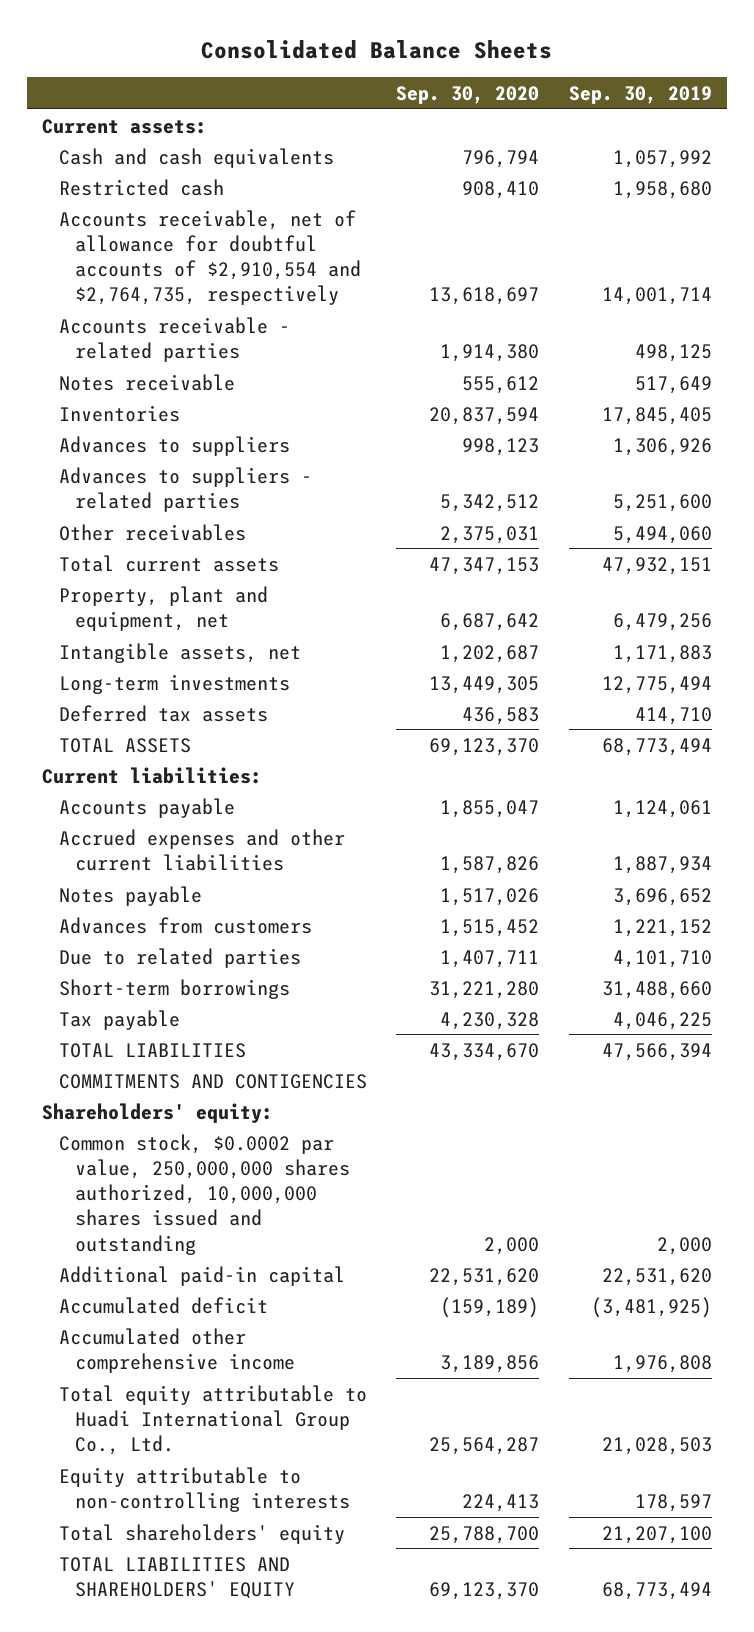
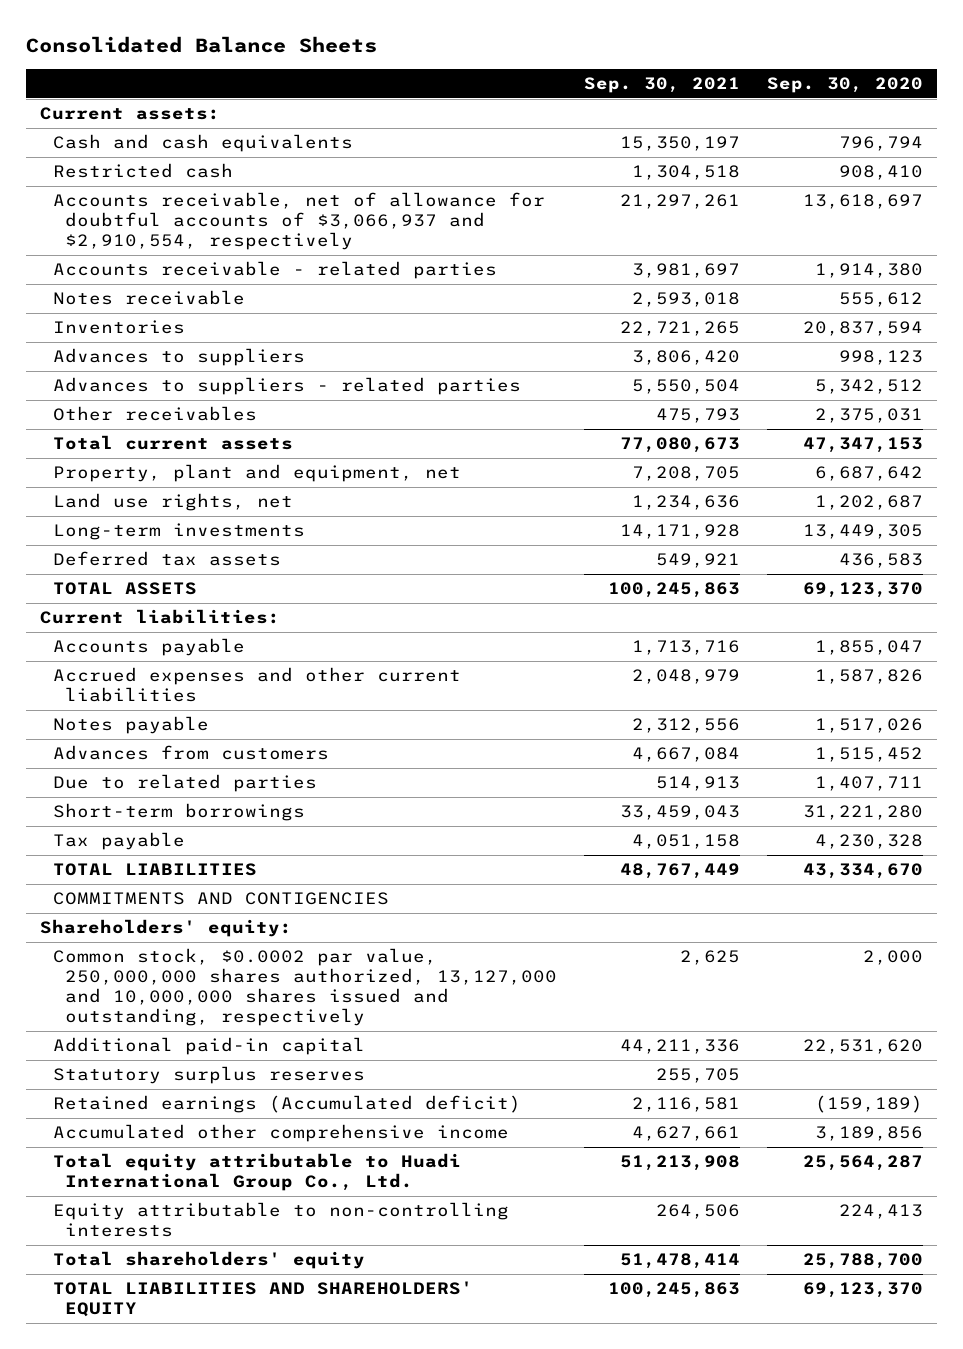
[569,85,713,104] Sep. 30, 2019 -> none
none -> [584,77,741,94] Sep. 30, 2021
[58,209,362,306] Accounts receivable, net of allowance for doubtful accounts of $2,910,554 and $2,764,735, respectively -> [52,192,545,251] Accounts receivable, net of allowance for doubtful accounts of $3,066,937 and $2,910,554, respectively
[58,642,301,663] Intangible assets, net -> [52,493,293,512] Land use rights, net
[58,1133,351,1255] Common stock, $0.0002 par value, 250,000,000 shares authorized, 10,000,000 shares issued and outstanding -> [52,948,558,1026] Common stock, $0.0002 par value, 250,000,000 shares authorized, 13,127,000 and 10,000,000 shares issued and outstanding, respectively
none -> [52,1066,365,1085] Statutory surplus reserves
[58,1296,268,1314] Accumulated deficit -> [52,1095,521,1114] Retained earnings (Accumulated deficit)

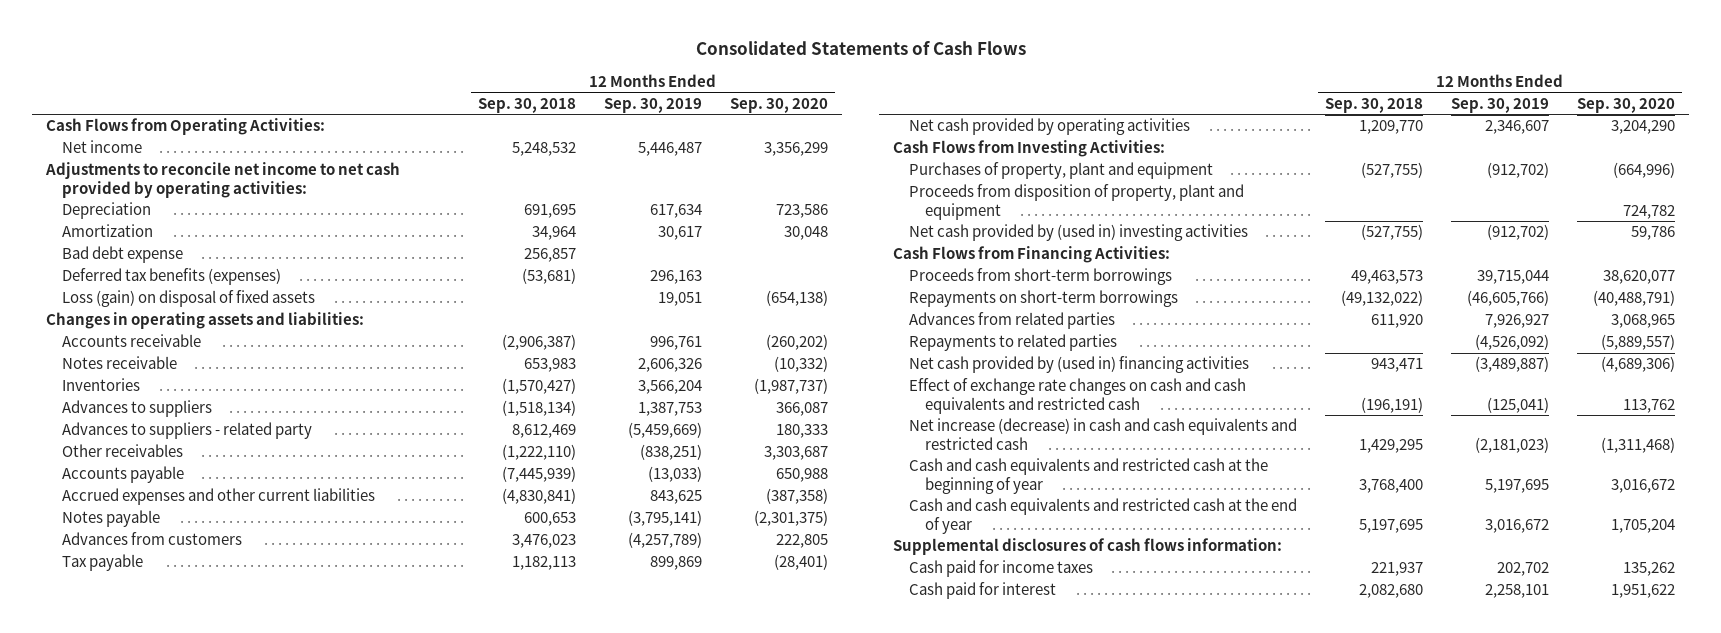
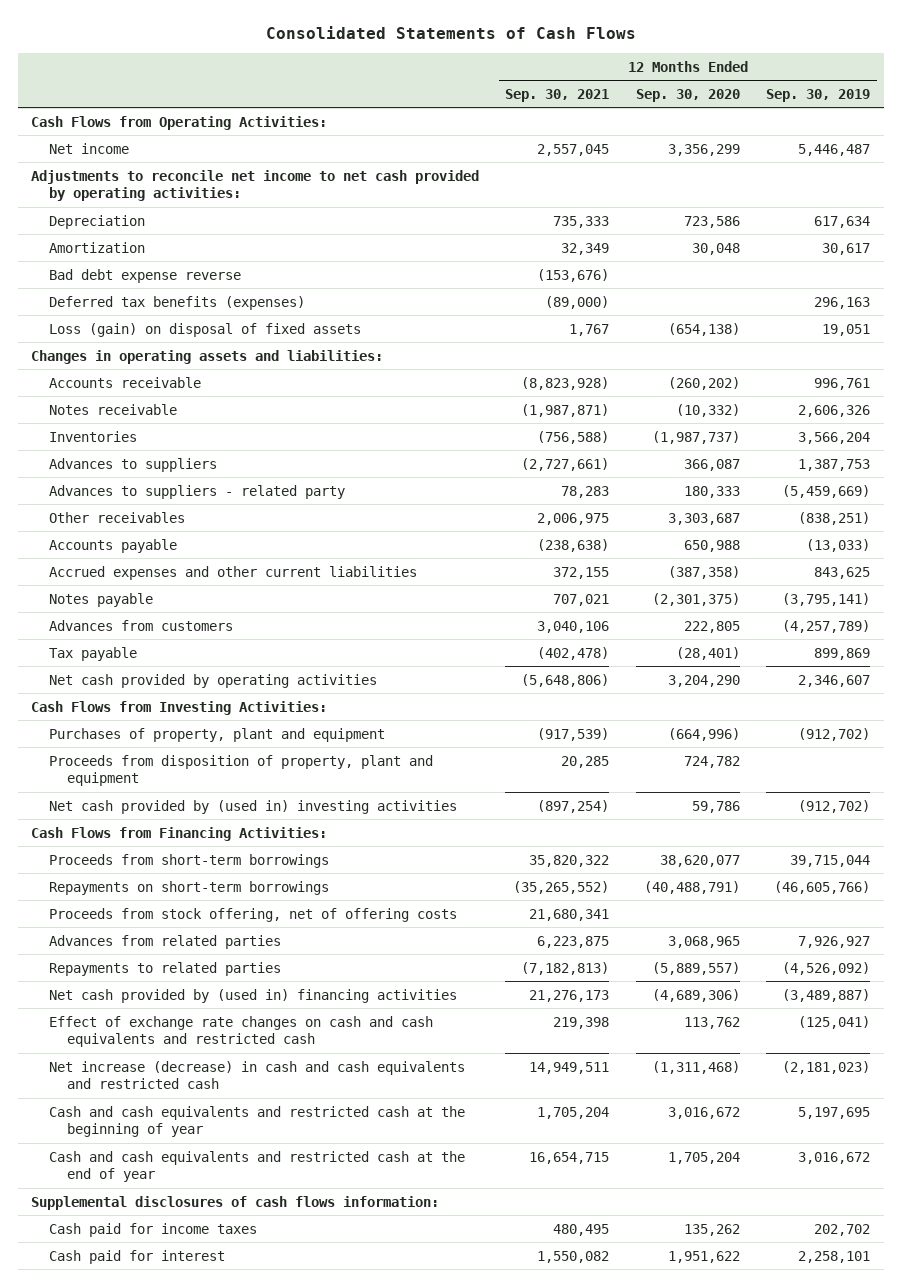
[477,97,576,113] Sep. 30, 2018 -> none
none -> [505,88,610,102] Sep. 30, 2021
[61,246,183,264] Bad debt expense -> [49,268,242,283] Bad debt expense reverse
none -> [49,907,458,922] Proceeds from stock offering, net of offering costs

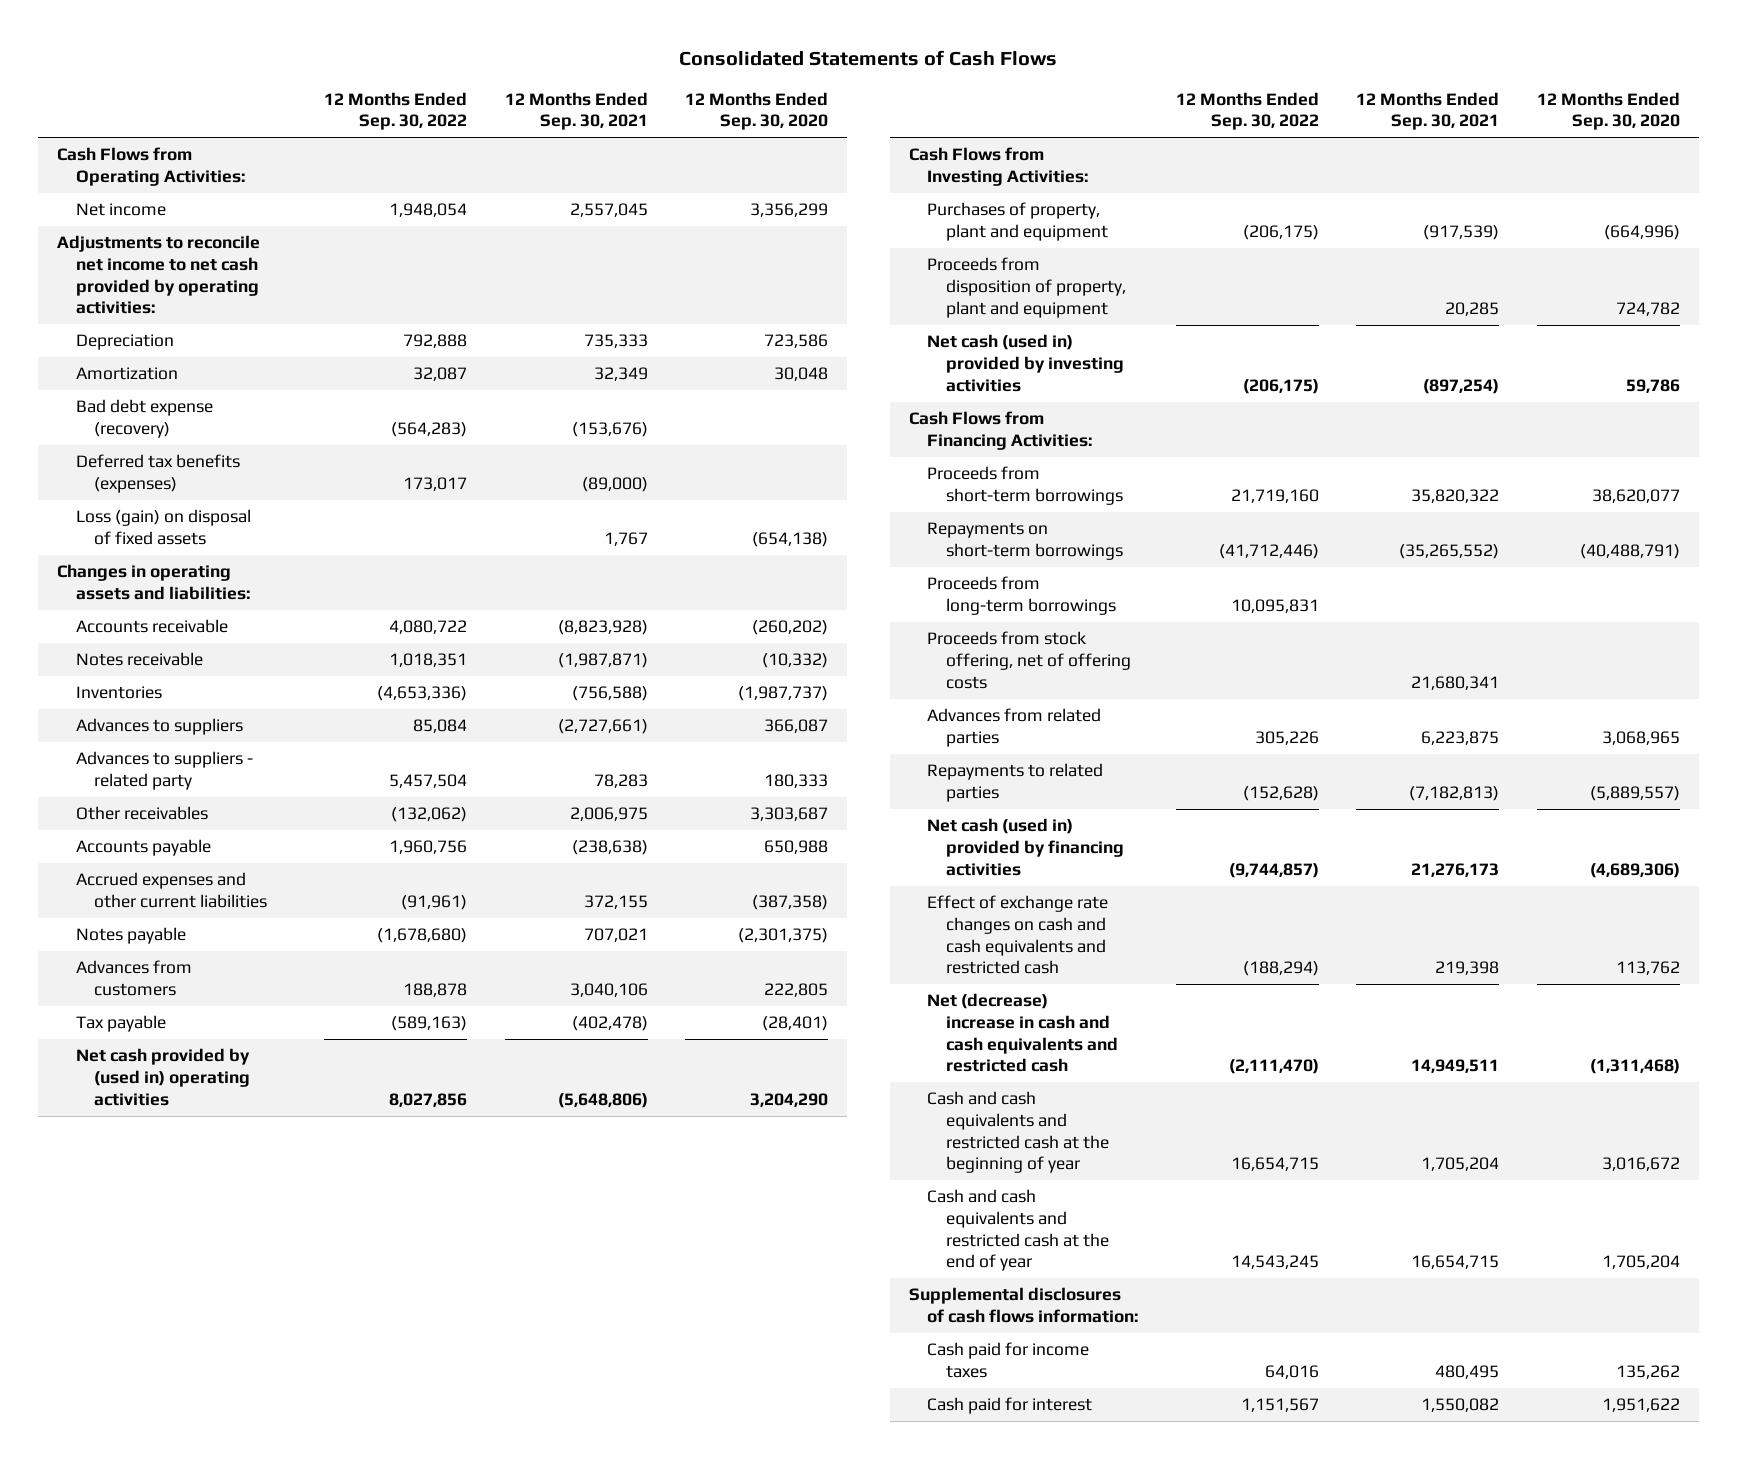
[766,88,871,102] Sep. 30, 2019 -> none
none -> [324,91,468,131] 12 Months Ended Sep. 30, 2022
[49,268,242,283] Bad debt expense reverse -> [75,399,213,438] Bad debt expense (recovery)
[49,673,378,688] Net cash provided by operating activities -> [75,1048,251,1106] Net cash provided by (used in) operating activities
[49,799,458,814] Net cash provided by (used in) investing activities -> [927,334,1125,392] Net cash (used in) provided by investing activities
none -> [927,576,1117,615] Proceeds from long-term borrowings
[49,988,458,1003] Net cash provided by (used in) financing activities -> [927,818,1125,876] Net cash (used in) provided by financing activities
[49,1060,466,1090] Net increase (decrease) in cash and cash equivalents and restricted cash -> [927,993,1119,1073] Net (decrease) increase in cash and cash equivalents and restricted cash

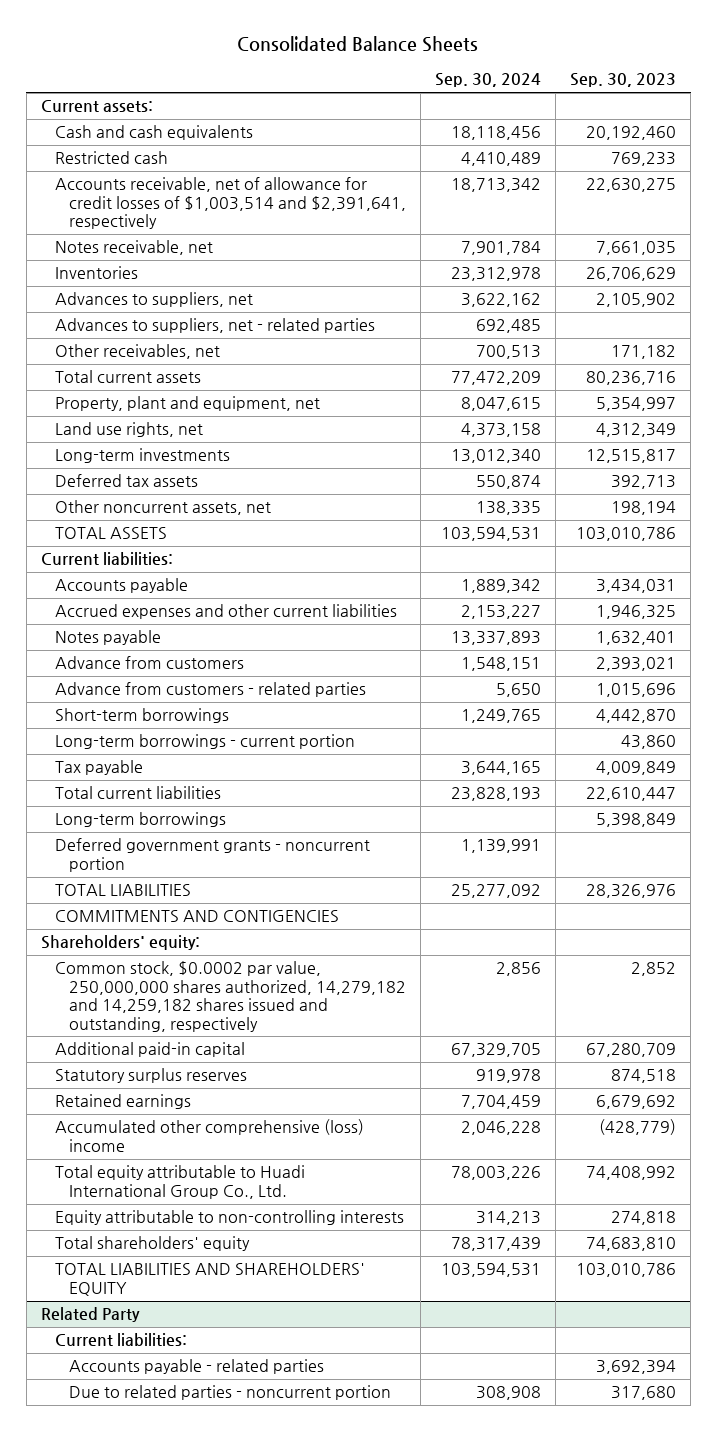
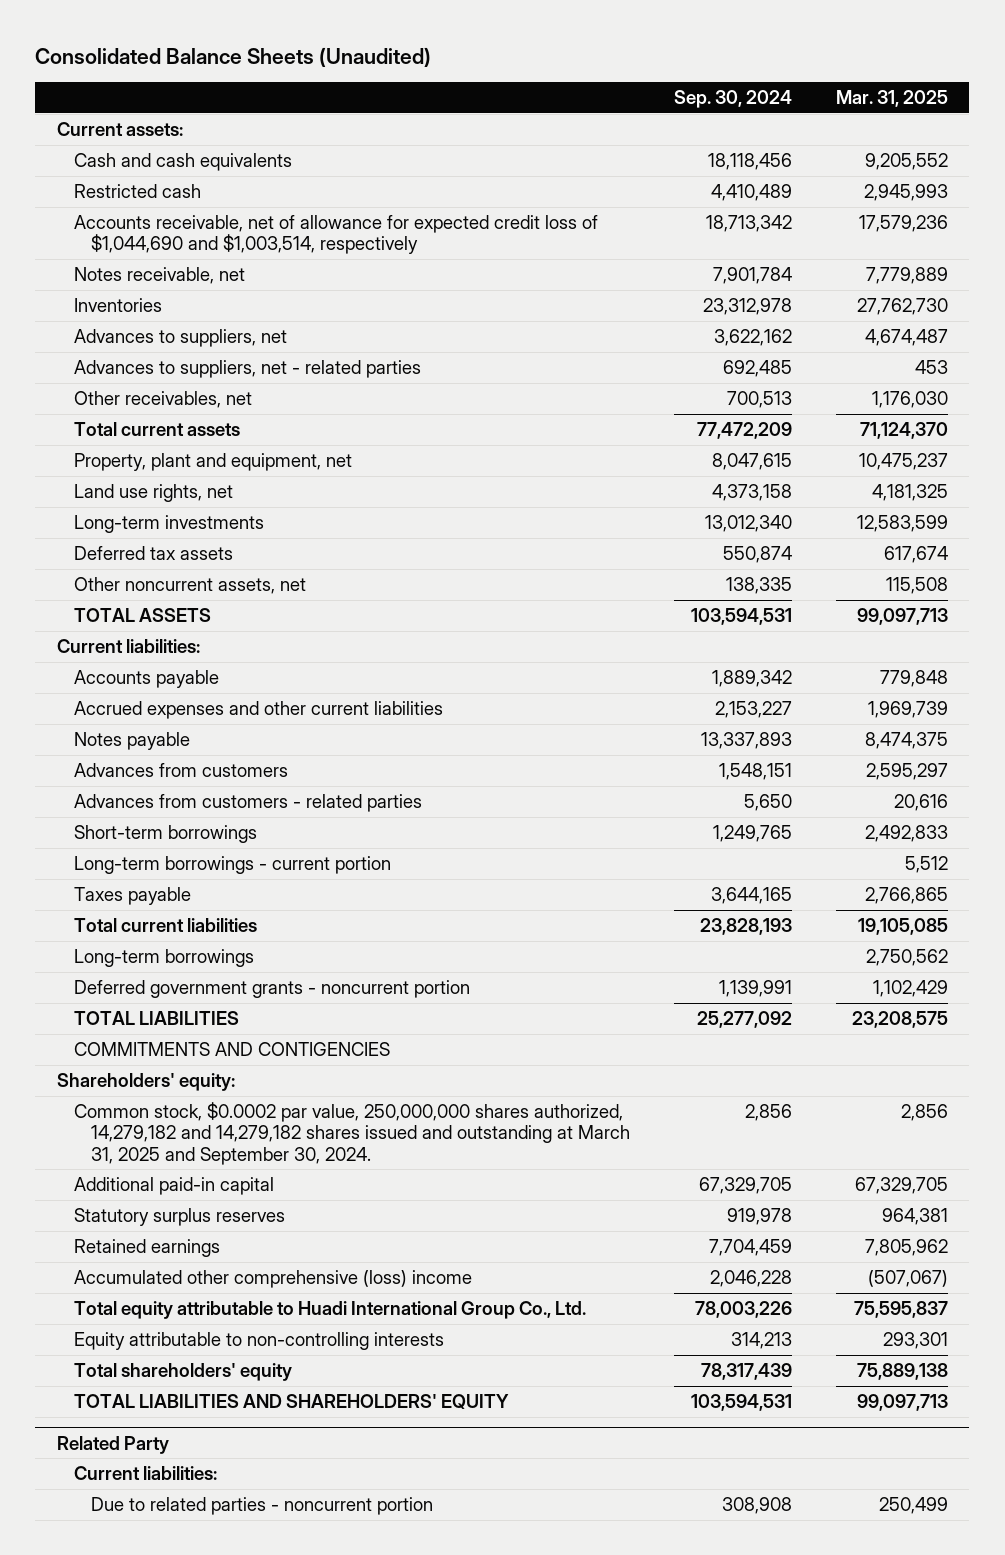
[237,36,479,53] Consolidated Balance Sheets -> [35,46,432,67] Consolidated Balance Sheets (Unaudited)
[569,73,676,88] Sep. 30, 2023 -> none
none -> [835,90,948,108] Mar. 31, 2025
[54,177,406,230] Accounts receivable, net of allowance for credit losses of $1,003,514 and $2,391,641, respectively -> [74,215,599,255] Accounts receivable, net of allowance for expected credit loss of $1,044,690 and $1,003,514, respectively
[54,656,244,670] Advance from customers -> [74,763,289,778] Advances from customers
[54,682,366,698] Advance from customers - related parties -> [74,794,423,813] Advances from customers - related parties
[54,760,143,776] Tax payable -> [74,887,192,906] Taxes payable
[54,961,406,1032] Common stock, $0.0002 par value, 250,000,000 shares authorized, 14,279,182 and 14,259,182 shares issued and outstanding, respectively -> [74,1102,631,1165] Common stock, $0.0002 par value, 250,000,000 shares authorized, 14,279,182 and 14,279,182 shares issued and outstanding at March 31, 2025 and September 30, 2024.
[68,1359,324,1375] Accounts payable - related parties -> none

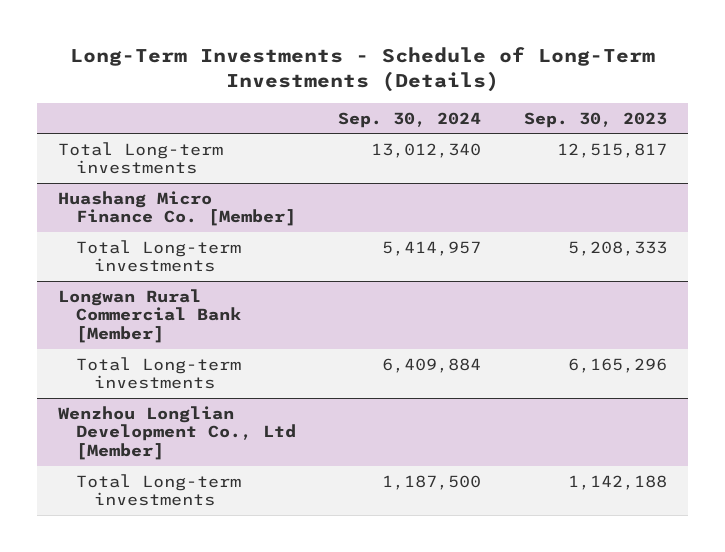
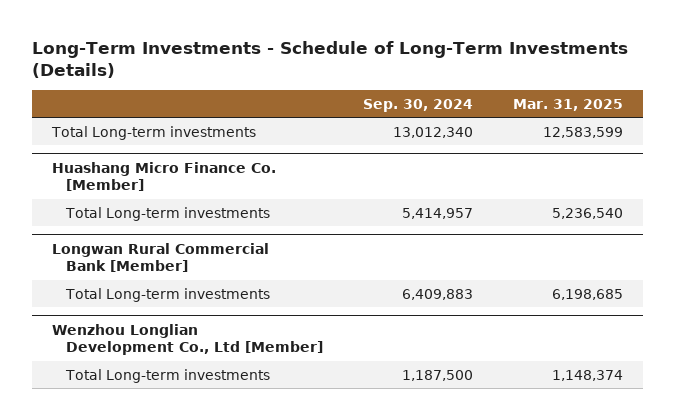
[524,111,668,128] Sep. 30, 2023 -> none
none -> [512,99,623,112] Mar. 31, 2025
[382,357,482,373] 6,409,884 -> [401,288,473,300] 6,409,883

